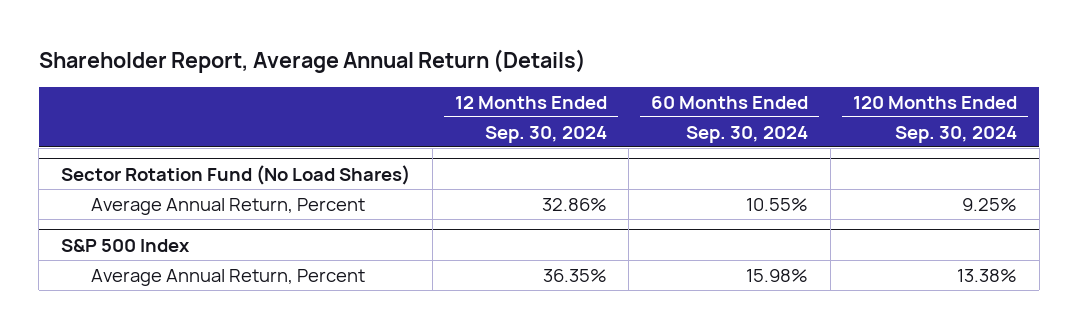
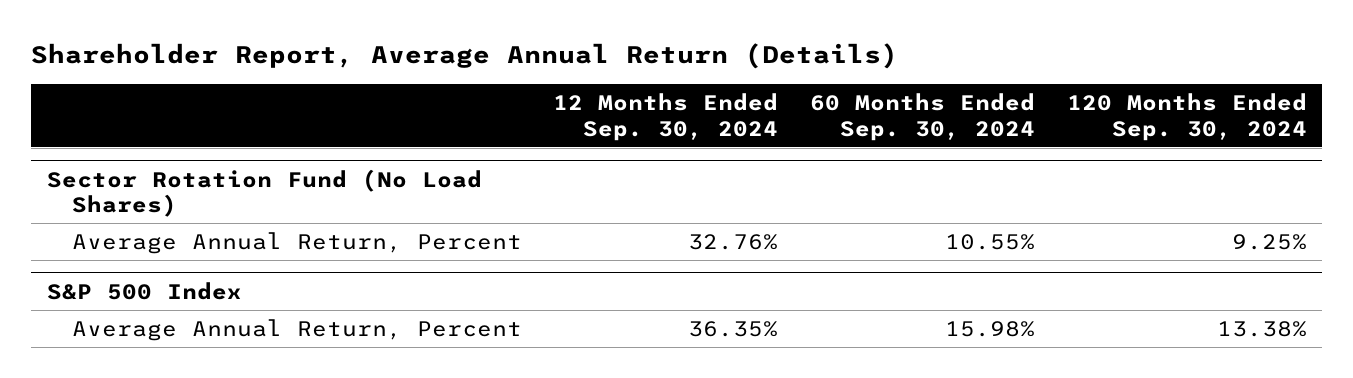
[541,197,607,211] 32.86% -> [688,234,779,251] 32.76%

